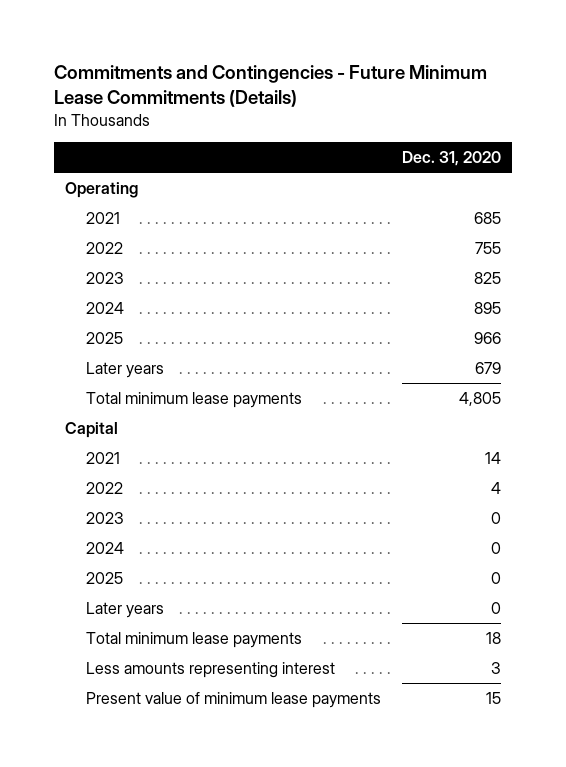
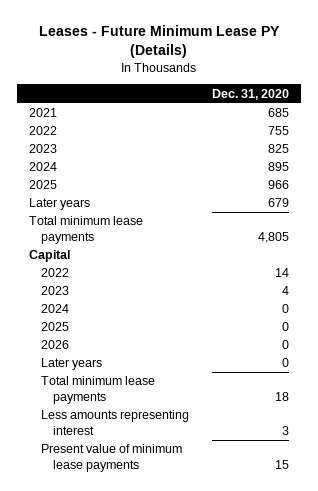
[54,65,488,108] Commitments and Contingencies - Future Minimum Lease Commitments (Details) -> [39,25,281,59] Leases - Future Minimum Lease PY (Details)
[64,181,138,198] Operating -> none
[85,511,124,524] 2023 -> none
[85,451,120,464] 2021 -> [40,268,69,278] 2022
[85,481,123,494] 2022 -> [40,286,69,296] 2023
none -> [40,340,69,350] 2026

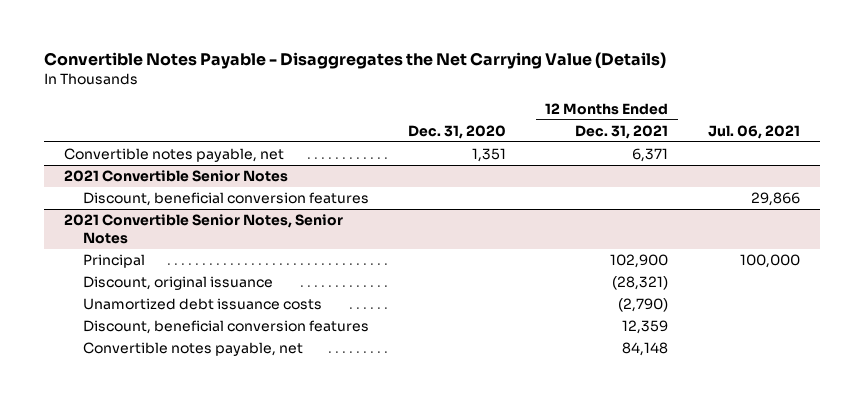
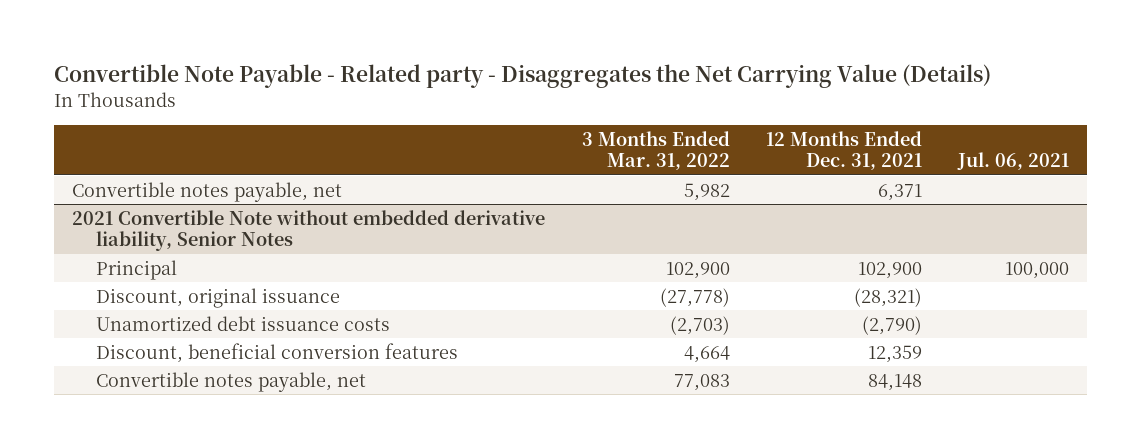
[43,52,666,70] Convertible Notes Payable - Disaggregates the Net Carrying Value (Details) -> [54,64,992,89] Convertible Note Payable - Related party - Disaggregates the Net Carrying Value (Details)
[408,124,507,139] Dec. 31, 2020 -> none
none -> [581,130,730,171] 3 Months Ended Mar. 31, 2022
[63,170,288,183] 2021 Convertible Senior Notes -> none
[82,192,369,207] Discount, beneficial conversion features -> none
[63,214,343,244] 2021 Convertible Senior Notes, Senior Notes -> none
none -> [72,209,546,252] 2021 Convertible Note without embedded derivative liability, Senior Notes

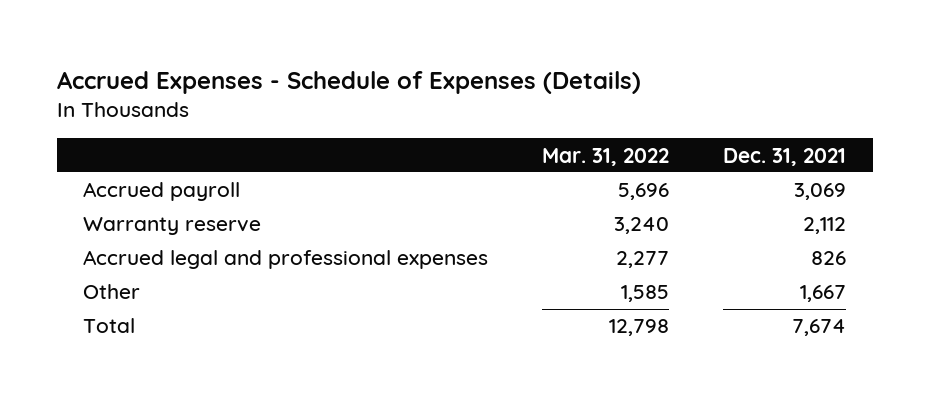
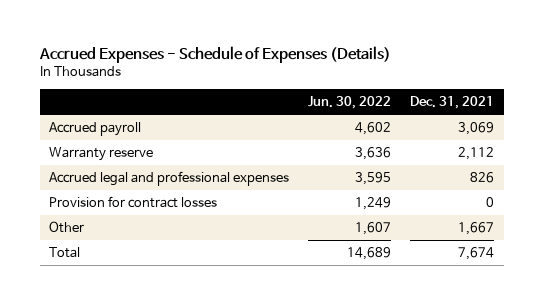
[542,147,670,166] Mar. 31, 2022 -> none
none -> [308,96,392,110] Jun. 30, 2022
none -> [49,196,218,209] Provision for contract losses

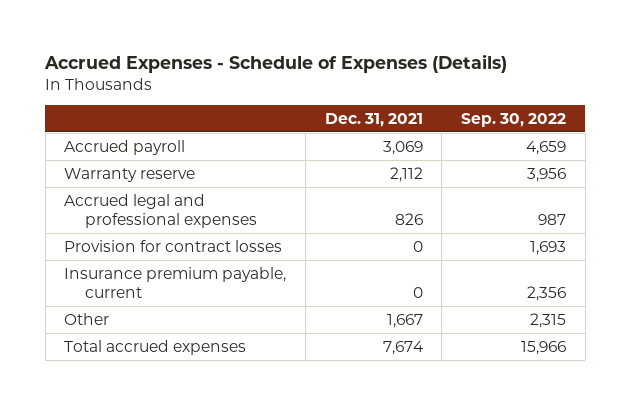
[308,96,392,110] Jun. 30, 2022 -> none
none -> [461,112,567,127] Sep. 30, 2022
none -> [64,266,287,299] Insurance premium payable, current
[49,247,81,259] Total -> [64,339,247,355] Total accrued expenses

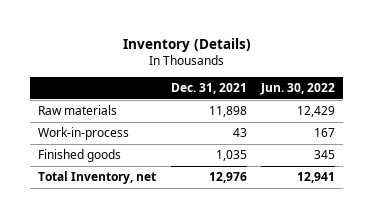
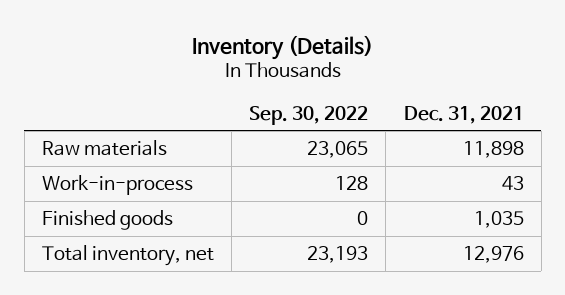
[260,83,336,96] Jun. 30, 2022 -> none
none -> [249,105,369,125] Sep. 30, 2022
[37,171,156,185] Total Inventory, net -> [41,244,214,266] Total inventory, net

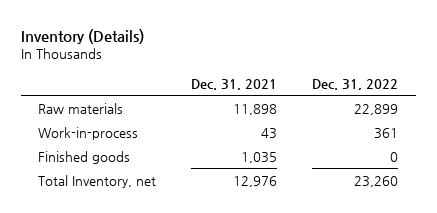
[249,105,369,125] Sep. 30, 2022 -> none
none -> [312,78,399,90] Dec. 31, 2022
[41,244,214,266] Total inventory, net -> [38,174,157,188] Total Inventory, net

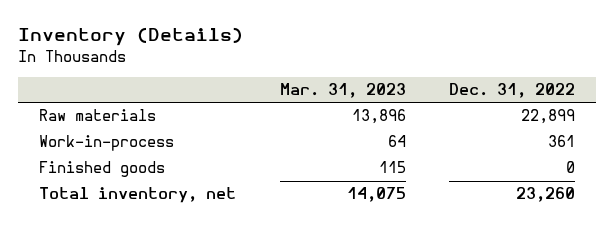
[191,78,278,90] Dec. 31, 2021 -> none
none -> [279,83,406,99] Mar. 31, 2023
[38,174,157,188] Total Inventory, net -> [39,187,237,204] Total inventory, net

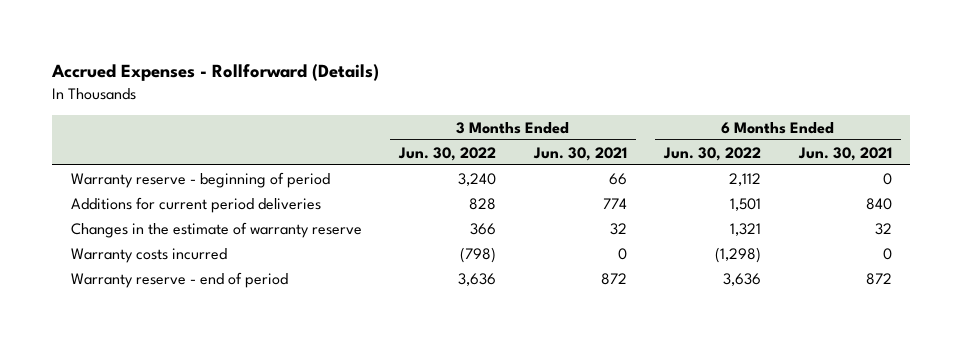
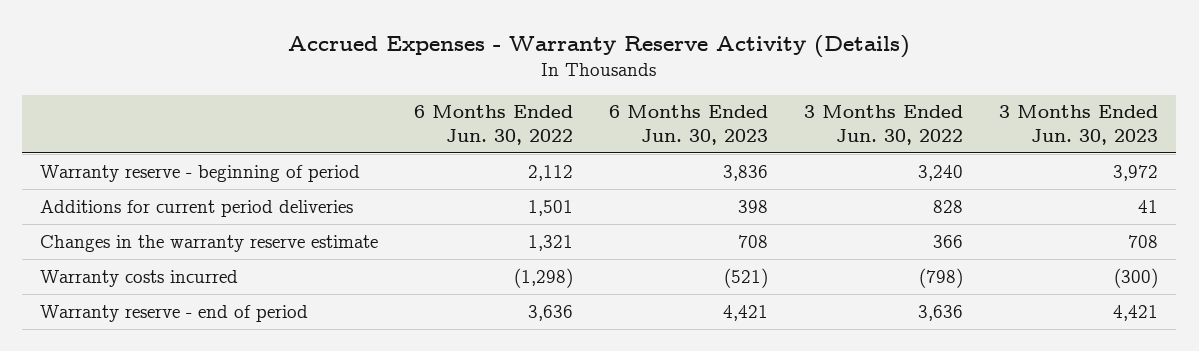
[51,64,380,82] Accrued Expenses - Rollforward (Details) -> [288,35,911,59] Accrued Expenses - Warranty Reserve Activity (Details)
[532,146,627,161] Jun. 30, 2021 -> none
[797,146,892,161] Jun. 30, 2021 -> none
none -> [609,105,769,145] 6 Months Ended Jun. 30, 2023
none -> [999,105,1159,145] 3 Months Ended Jun. 30, 2023
[70,221,362,238] Changes in the estimate of warranty reserve -> [40,234,379,252] Changes in the warranty reserve estimate

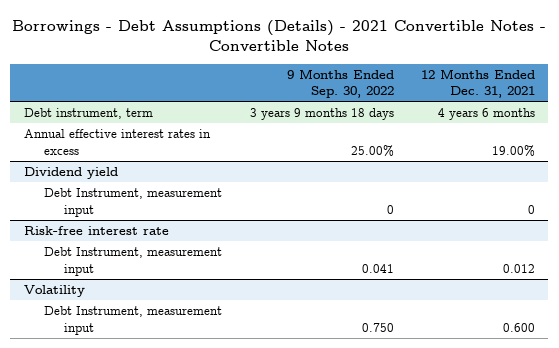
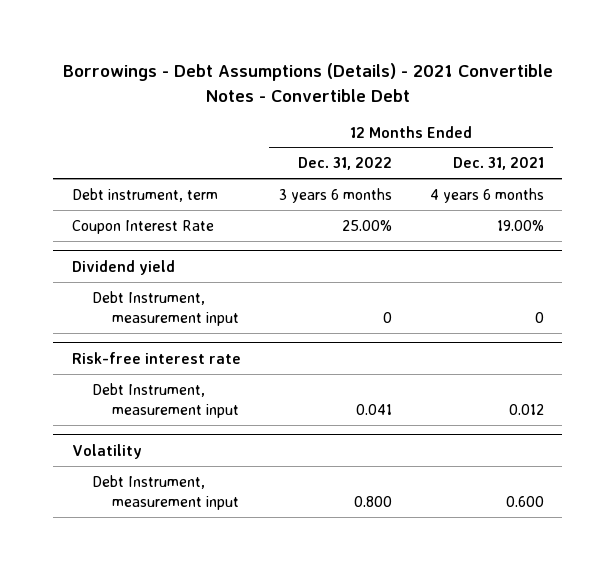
[12,19,547,51] Borrowings - Debt Assumptions (Details) - 2021 Convertible Notes - Convertible Notes -> [62,63,553,102] Borrowings - Debt Assumptions (Details) - 2021 Convertible Notes - Convertible Debt
[286,68,394,99] 9 Months Ended Sep. 30, 2022 -> none
none -> [297,157,392,171] Dec. 31, 2022
[24,129,212,155] Annual effective interest rates in excess -> [72,219,215,234] Coupon Interest Rate

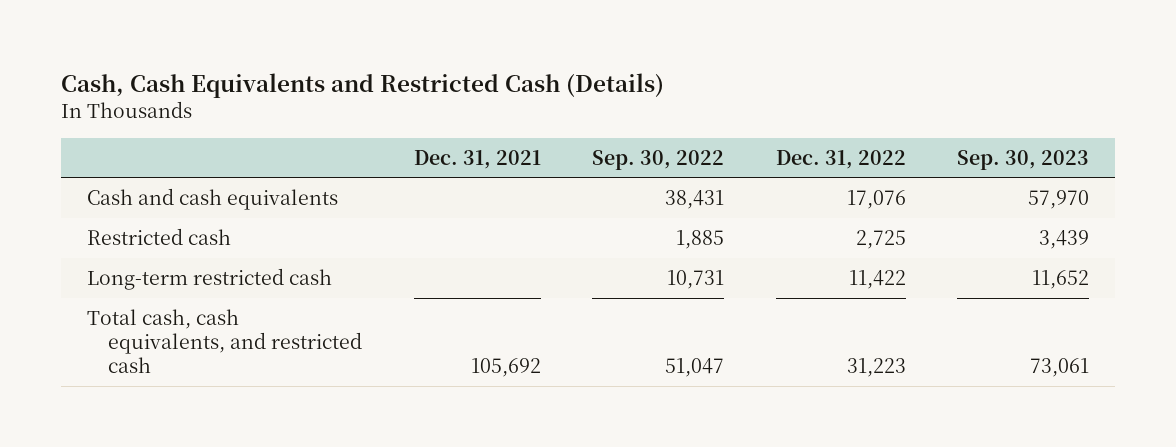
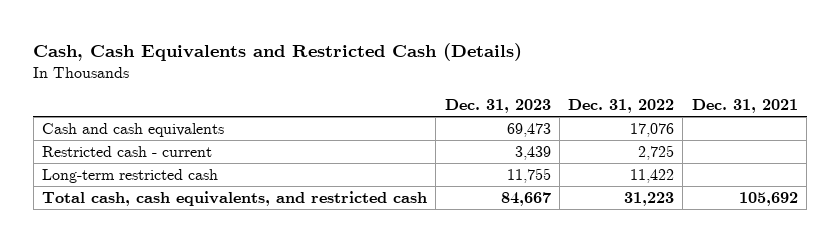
[592,149,725,170] Sep. 30, 2022 -> none
[957,149,1090,170] Sep. 30, 2023 -> none
none -> [444,99,551,114] Dec. 31, 2023
[87,227,232,245] Restricted cash -> [42,145,213,157] Restricted cash - current

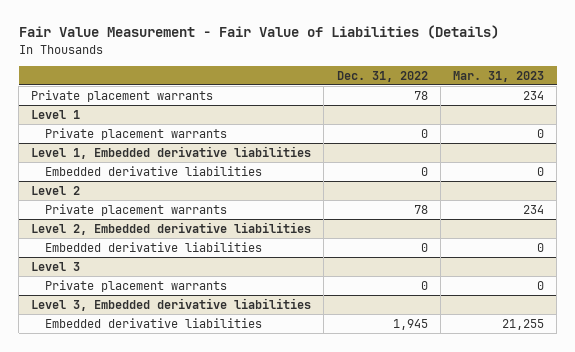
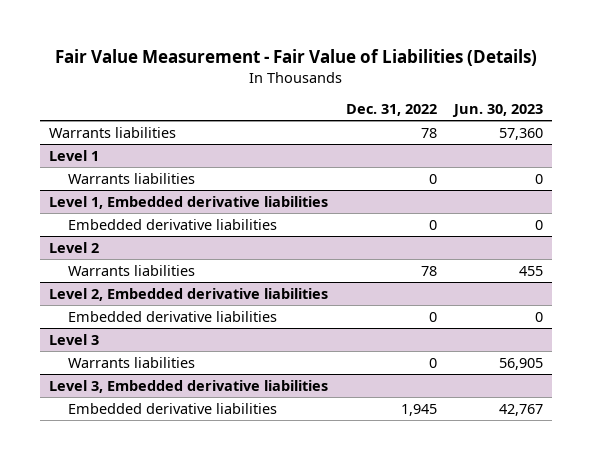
[453,70,545,82] Mar. 31, 2023 -> none
none -> [452,104,544,118] Jun. 30, 2023
[31,90,214,103] Private placement warrants -> [49,126,177,138] Warrants liabilities
[45,128,228,141] Private placement warrants -> [68,172,196,184] Warrants liabilities
[45,204,228,217] Private placement warrants -> [68,264,196,276] Warrants liabilities
[45,280,228,293] Private placement warrants -> [68,356,196,368] Warrants liabilities

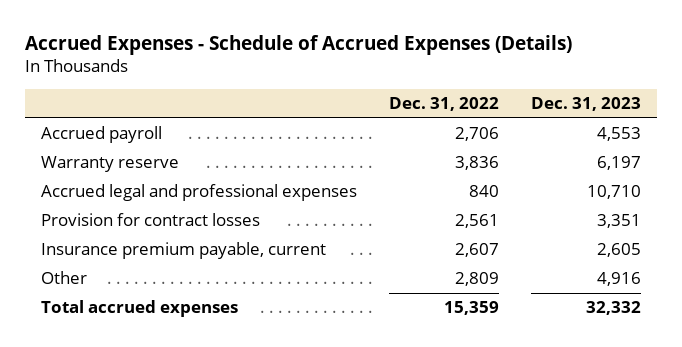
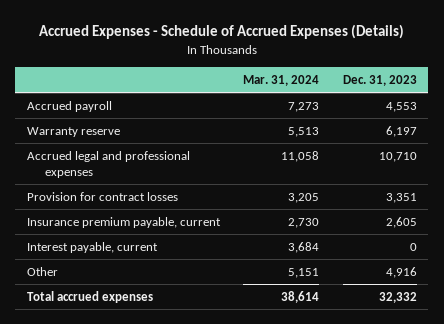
[388,97,499,112] Dec. 31, 2022 -> none
none -> [243,74,320,86] Mar. 31, 2024
none -> [27,241,159,253] Interest payable, current

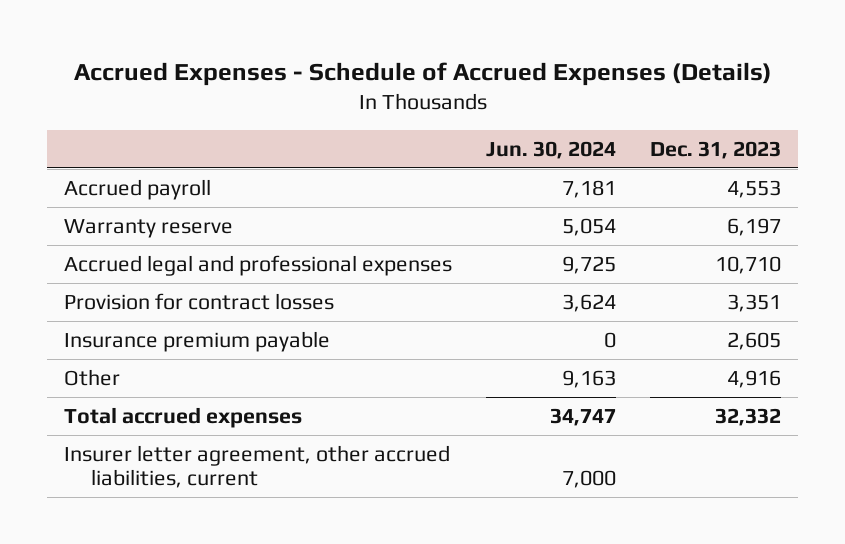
[243,74,320,86] Mar. 31, 2024 -> none
none -> [486,140,617,159] Jun. 30, 2024
[27,241,159,253] Interest payable, current -> none
[27,216,222,228] Insurance premium payable, current -> [64,330,331,352] Insurance premium payable
none -> [64,444,451,489] Insurer letter agreement, other accrued liabilities, current

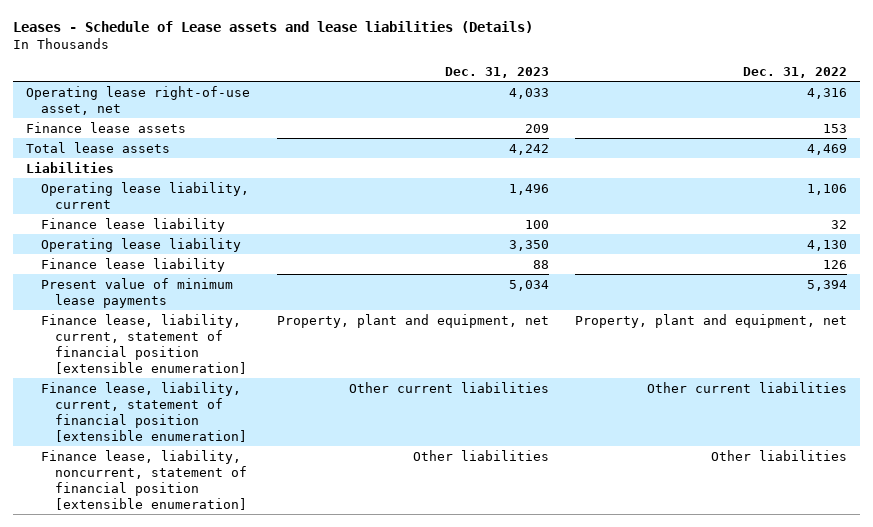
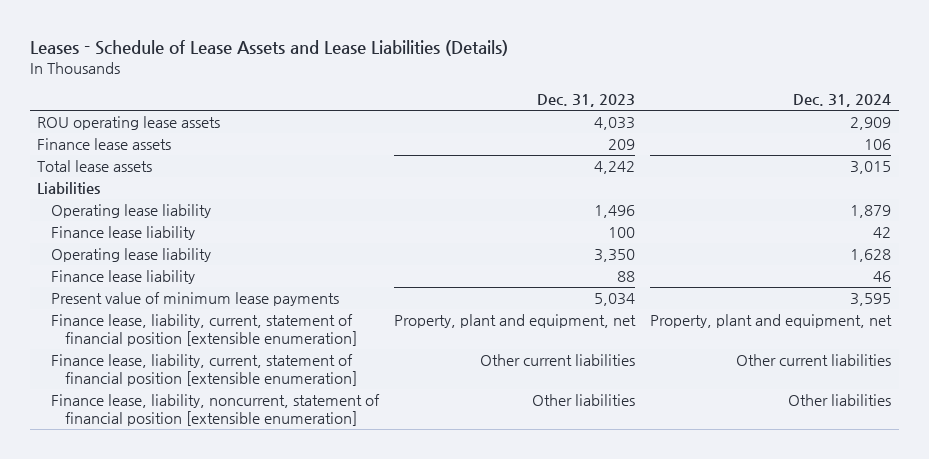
[13,21,534,34] Leases - Schedule of Lease assets and lease liabilities (Details) -> [29,39,508,56] Leases - Schedule of Lease Assets and Lease Liabilities (Details)
[743,66,848,78] Dec. 31, 2022 -> none
none -> [793,94,892,108] Dec. 31, 2024
[26,85,251,115] Operating lease right-of-use asset, net -> [37,116,221,131] ROU operating lease assets
[40,181,249,209] Operating lease liability, current -> [51,204,212,219] Operating lease liability

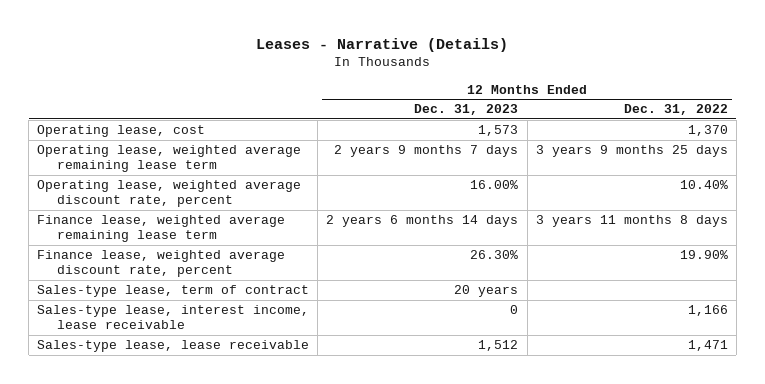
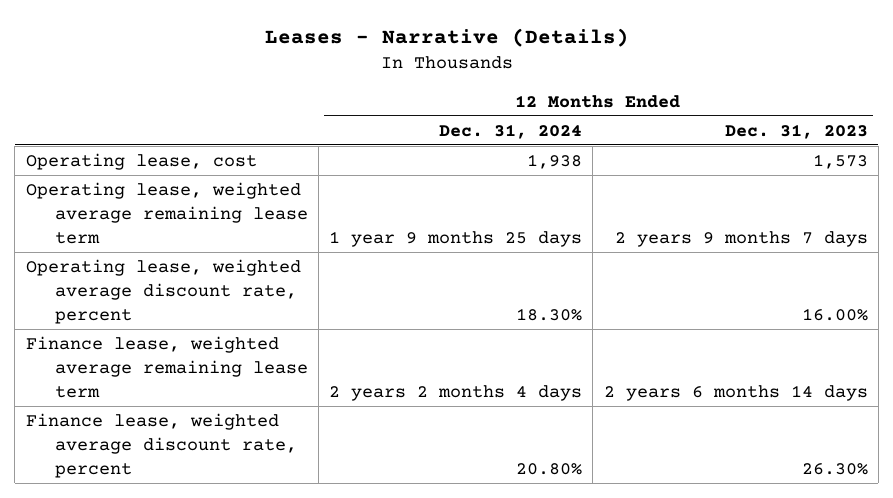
[623,104,728,116] Dec. 31, 2022 -> none
none -> [439,123,583,139] Dec. 31, 2024
[37,285,310,298] Sales-type lease, term of contract -> none
[37,305,310,330] Sales-type lease, interest income, lease receivable -> none
[37,340,310,353] Sales-type lease, lease receivable -> none

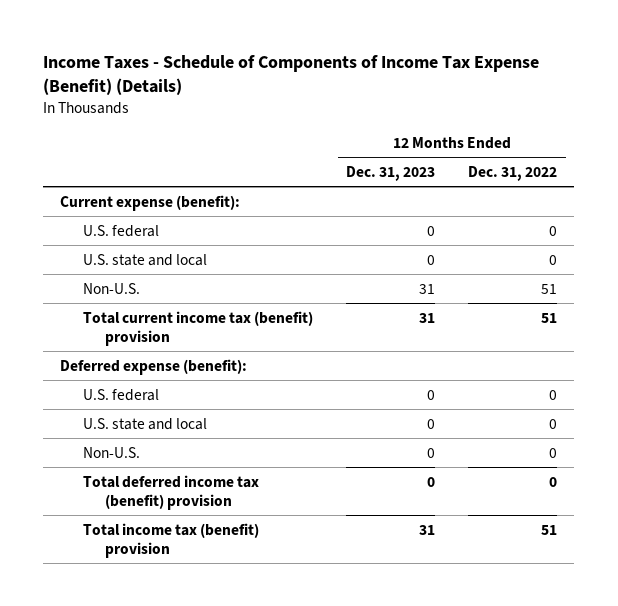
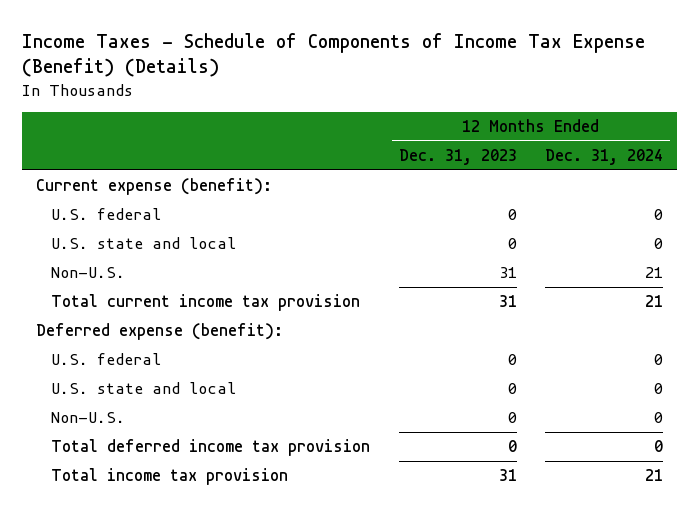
[468,165,558,181] Dec. 31, 2022 -> none
none -> [545,149,664,166] Dec. 31, 2024
[82,310,313,347] Total current income tax (benefit) provision -> [51,294,361,312] Total current income tax provision
[82,474,259,511] Total deferred income tax (benefit) provision -> [51,439,371,457] Total deferred income tax provision
[82,522,259,559] Total income tax (benefit) provision -> [51,468,289,486] Total income tax provision

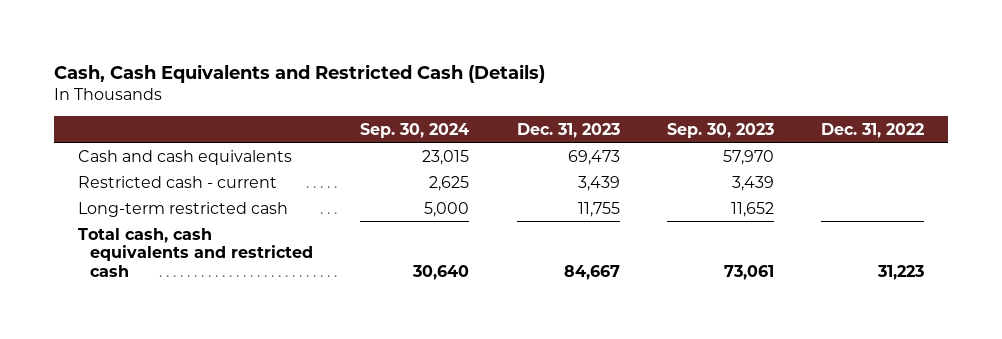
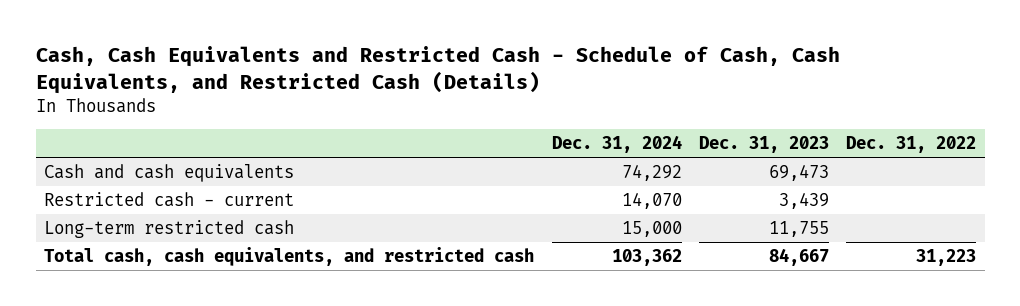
[54,63,546,83] Cash, Cash Equivalents and Restricted Cash (Details) -> [35,46,840,94] Cash, Cash Equivalents and Restricted Cash - Schedule of Cash, Cash Equivalents, and Restricted Cash (Details)
[360,122,470,138] Sep. 30, 2024 -> none
[666,122,774,138] Sep. 30, 2023 -> none
none -> [551,135,682,154] Dec. 31, 2024
[77,227,313,277] Total cash, cash equivalents and restricted cash -> [44,246,535,266] Total cash, cash equivalents, and restricted cash

